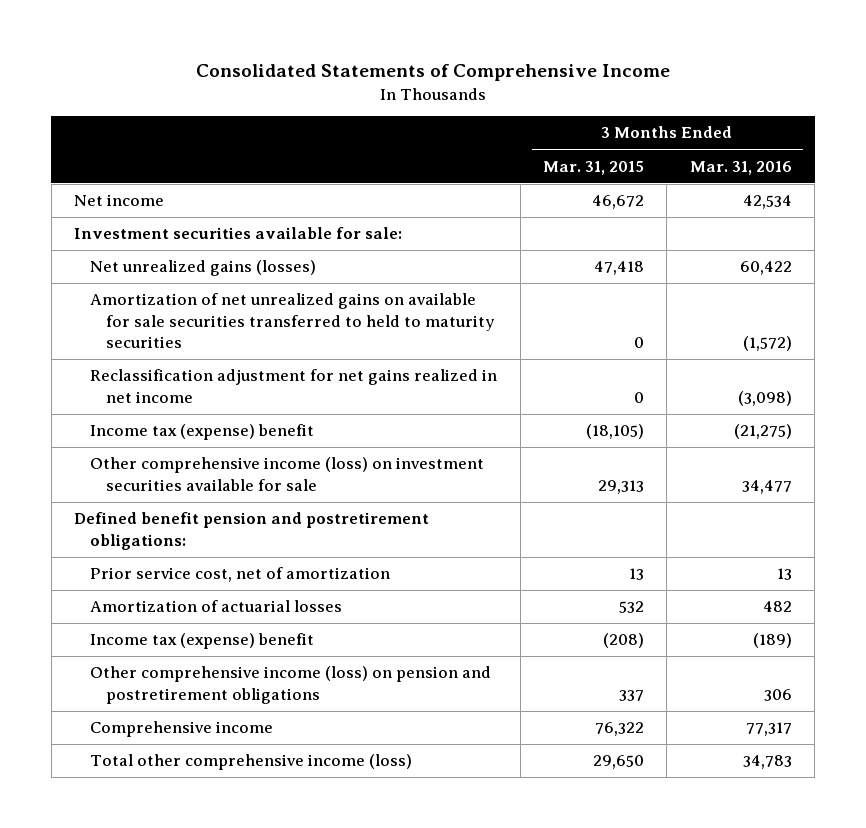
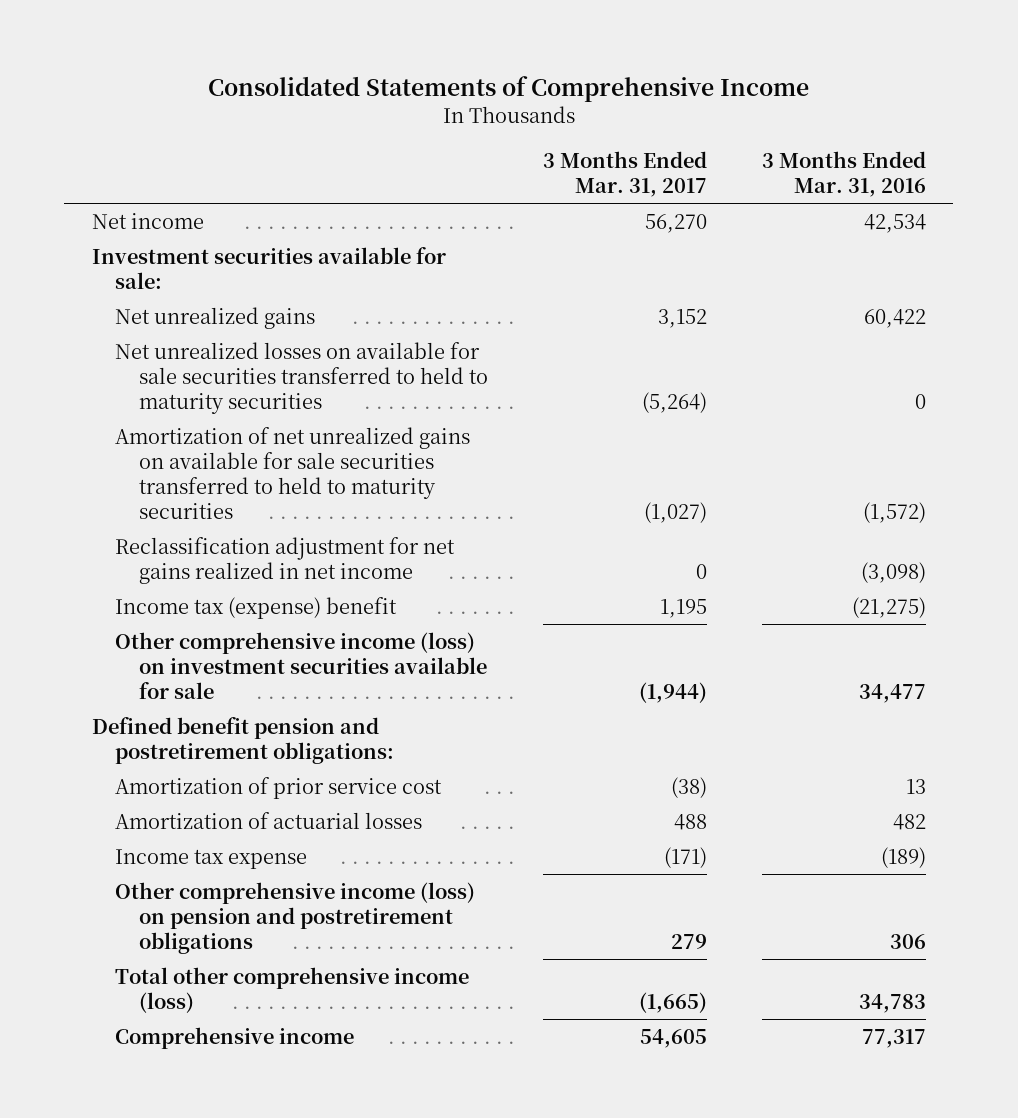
[542,160,644,175] Mar. 31, 2015 -> none
none -> [542,151,707,198] 3 Months Ended Mar. 31, 2017
[90,260,317,277] Net unrealized gains (losses) -> [115,306,316,329] Net unrealized gains
none -> [115,341,488,414] Net unrealized losses on available for sale securities transferred to held to maturity securities
[90,567,391,583] Prior service cost, net of amortization -> [115,776,443,799] Amortization of prior service cost
[90,633,315,650] Income tax (expense) benefit -> [115,848,308,869] Income tax expense
[90,721,274,738] Comprehensive income -> [115,1026,355,1049] Comprehensive income

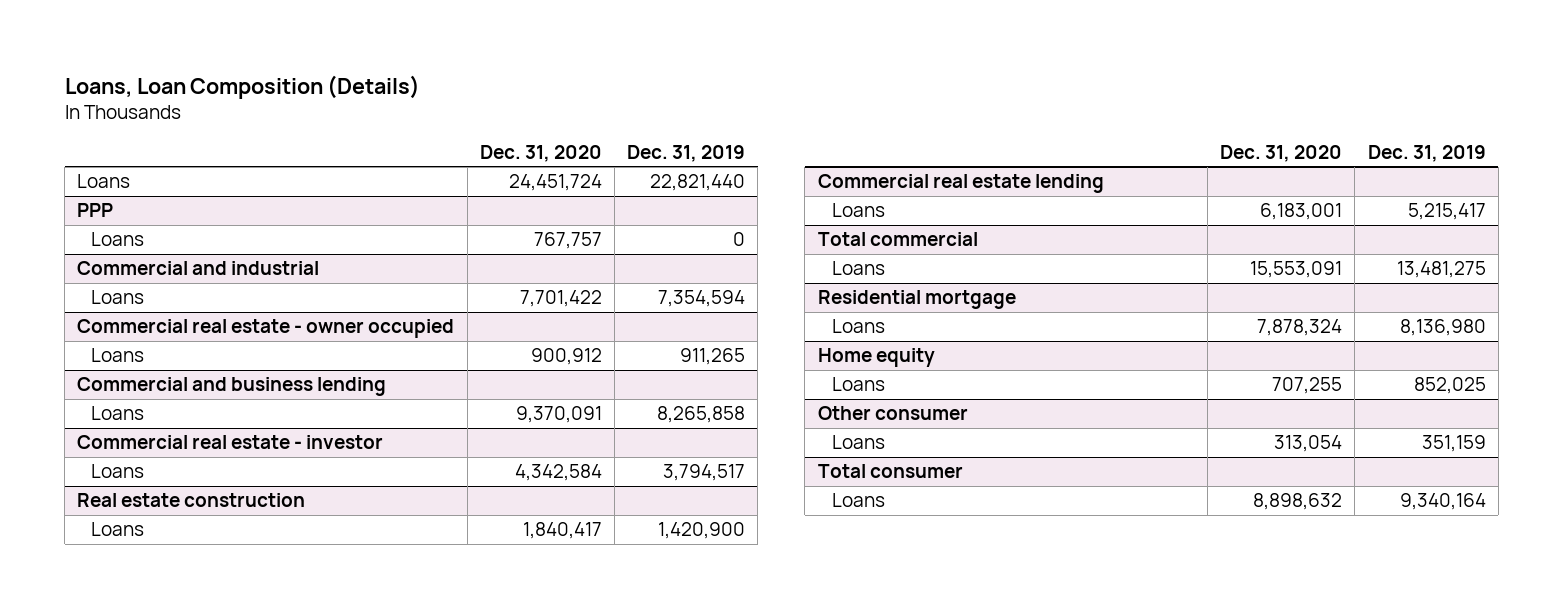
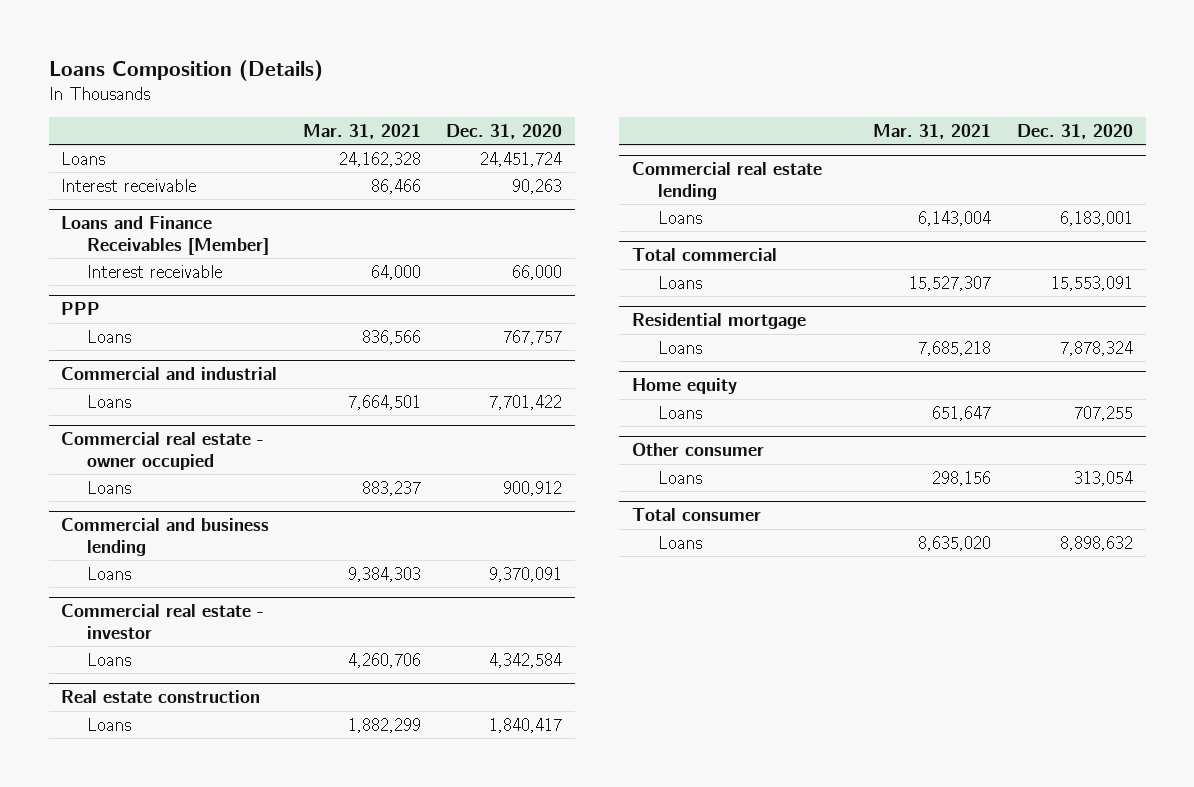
[64,74,420,99] Loans, Loan Composition (Details) -> [48,59,323,81] Loans Composition (Details)
[627,144,746,162] Dec. 31, 2019 -> none
none -> [302,123,421,139] Mar. 31, 2021
none -> [61,178,197,192] Interest receivable
none -> [61,216,270,255] Loans and Finance Receivables [Member]
none -> [87,264,223,278] Interest receivable

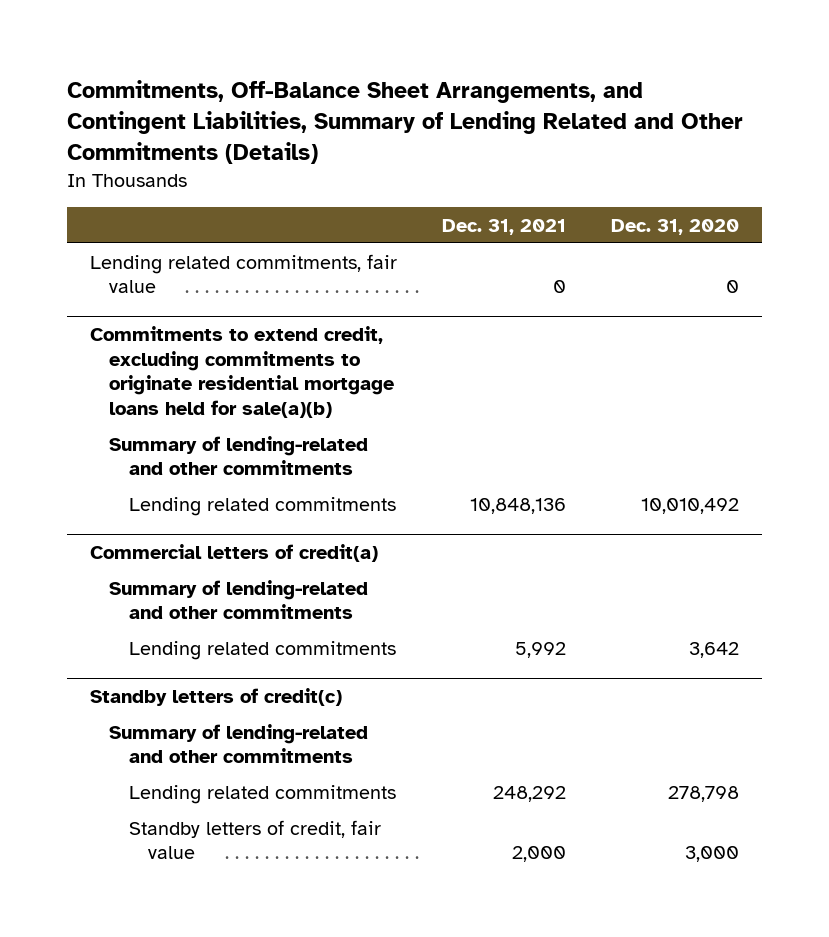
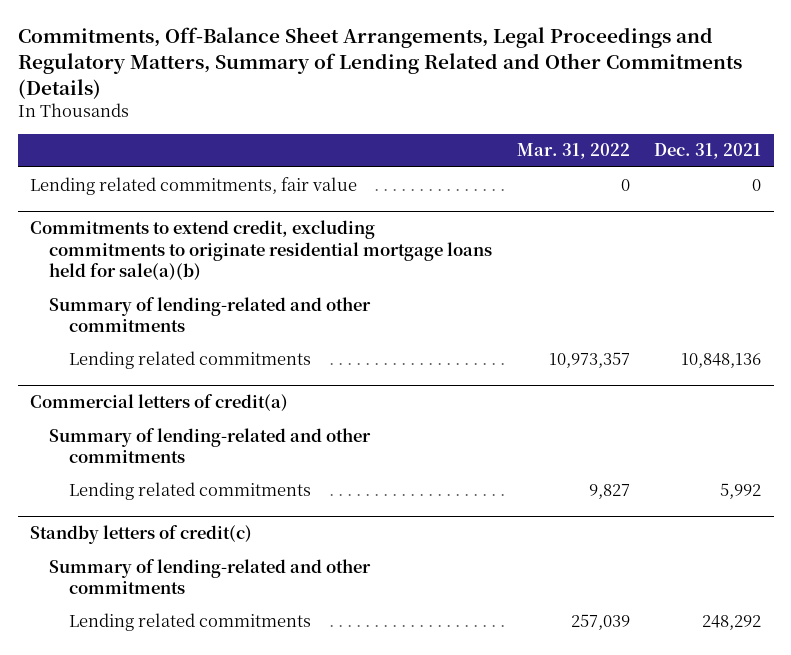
[66,80,743,165] Commitments, Off-Balance Sheet Arrangements, and Contingent Liabilities, Summary of Lending Related and Other Commitments (Details) -> [17,27,742,99] Commitments, Off-Balance Sheet Arrangements, Legal Proceedings and Regulatory Matters, Summary of Lending Related and Other Commitments (Details)
[611,218,740,235] Dec. 31, 2020 -> none
none -> [516,143,630,160] Mar. 31, 2022
[128,819,381,860] Standby letters of credit, fair value -> none

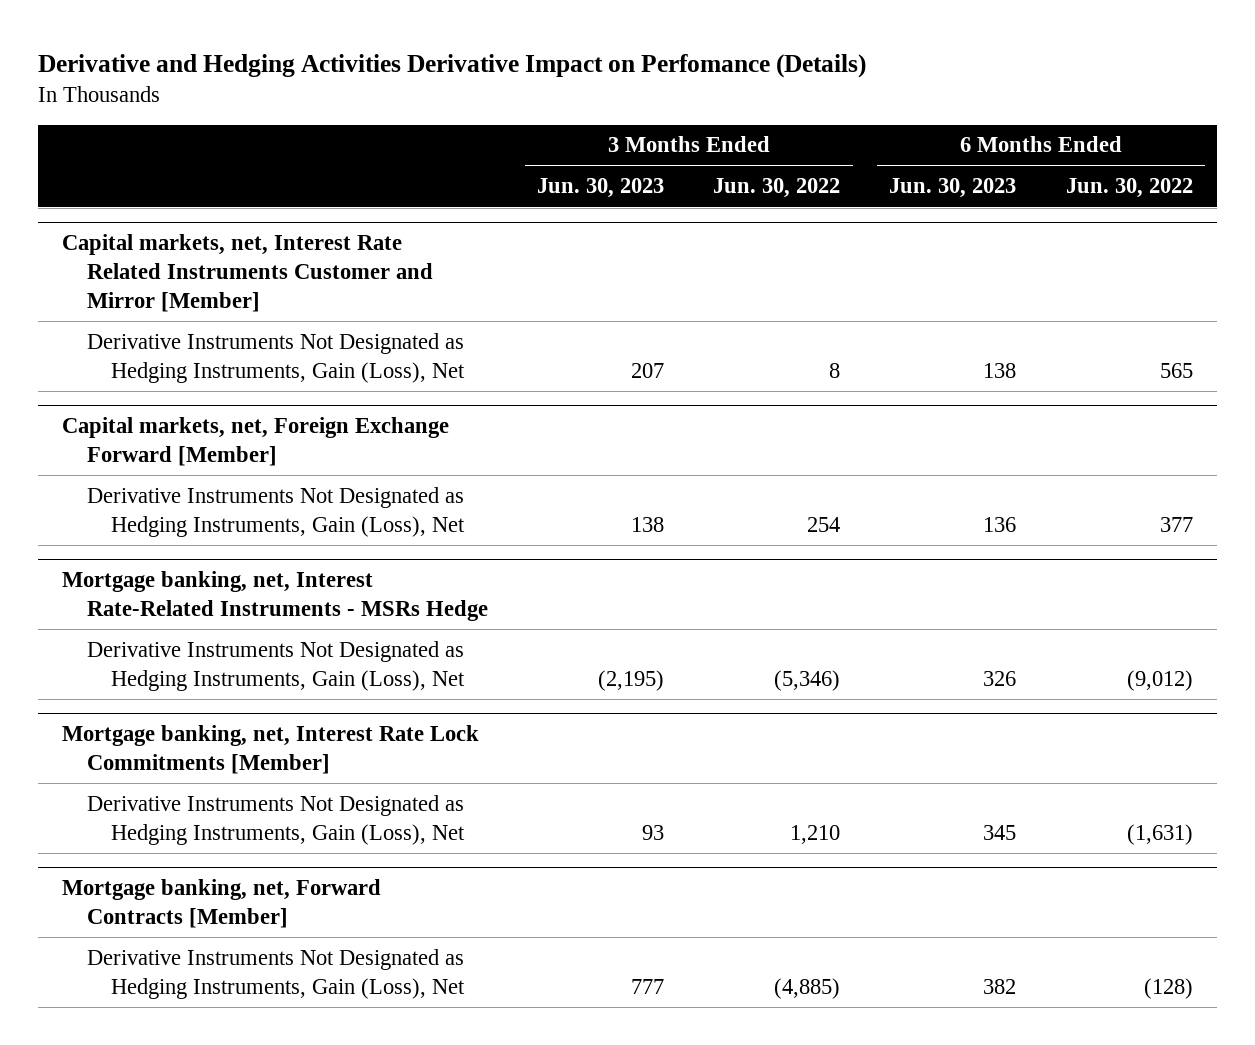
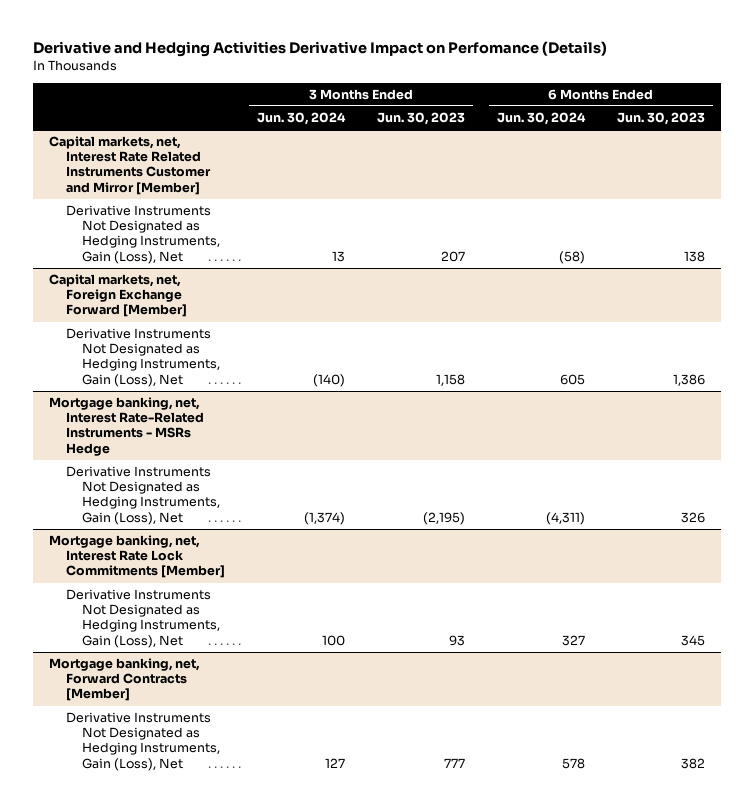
[713,178,841,199] Jun. 30, 2022 -> none
[1065,178,1193,199] Jun. 30, 2022 -> none
none -> [256,112,346,126] Jun. 30, 2024
none -> [496,112,586,126] Jun. 30, 2024
[631,516,665,532] 138 -> [435,373,465,386] 1,158
[983,516,1017,532] 136 -> [673,373,706,386] 1,386

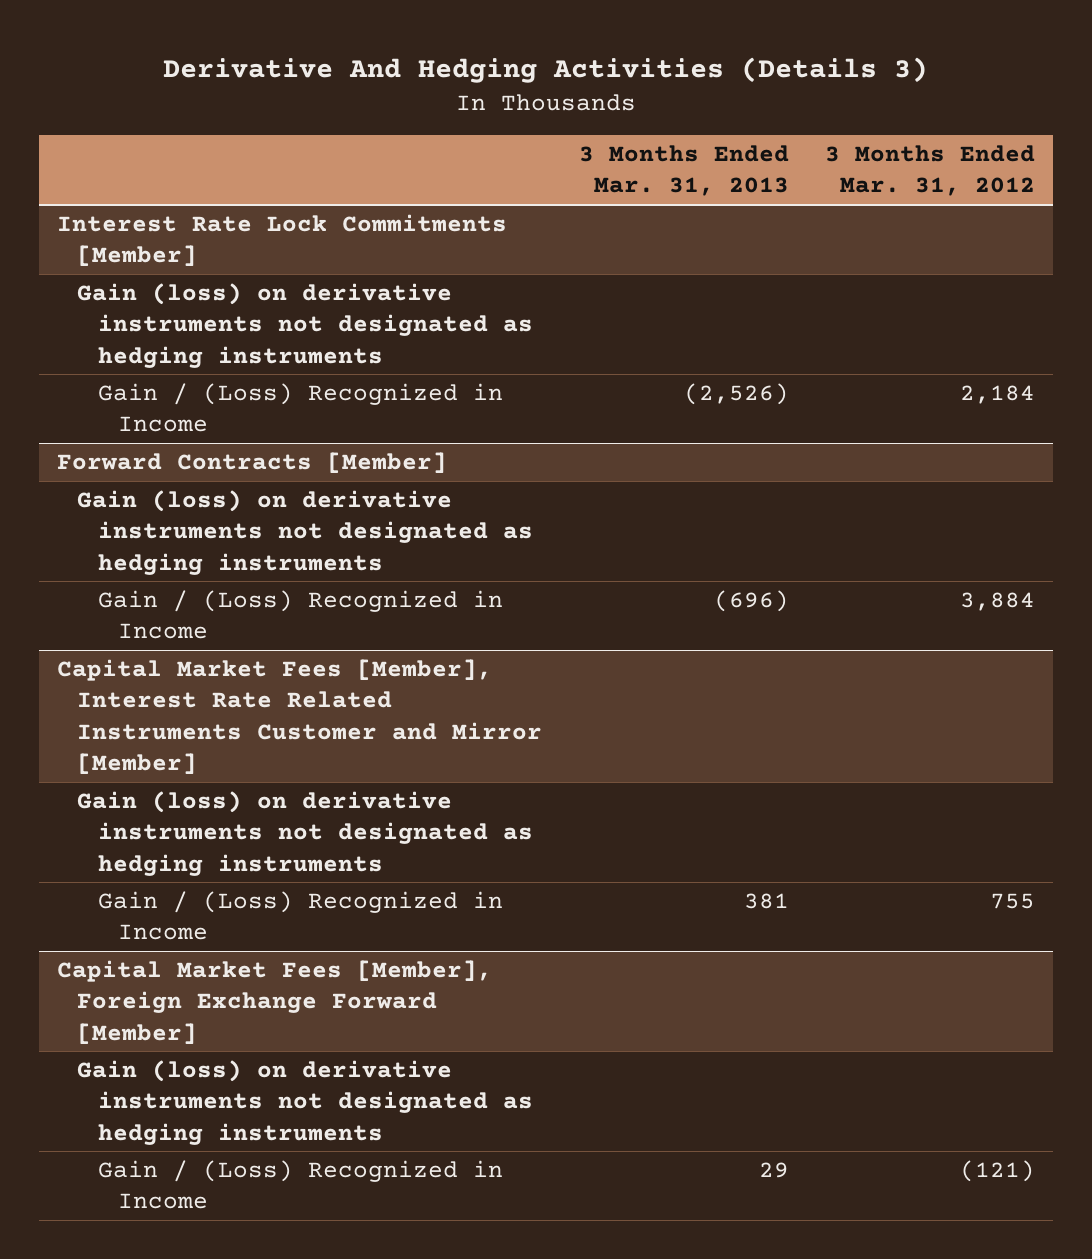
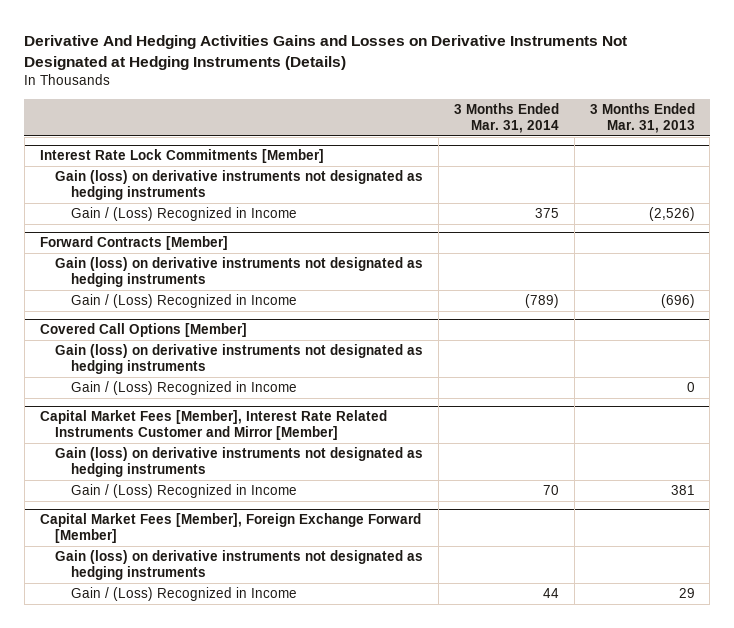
[162,57,928,84] Derivative And Hedging Activities (Details 3) -> [24,34,628,70] Derivative And Hedging Activities Gains and Losses on Derivative Instruments Not Designated at Hedging Instruments (Details)
[824,144,1035,197] 3 Months Ended Mar. 31, 2012 -> none
none -> [453,102,559,134] 3 Months Ended Mar. 31, 2014
none -> [39,323,247,338] Covered Call Options [Member]
none -> [55,343,424,375] Gain (loss) on derivative instruments not designated as hedging instruments
none -> [70,380,297,395] Gain / (Loss) Recognized in Income

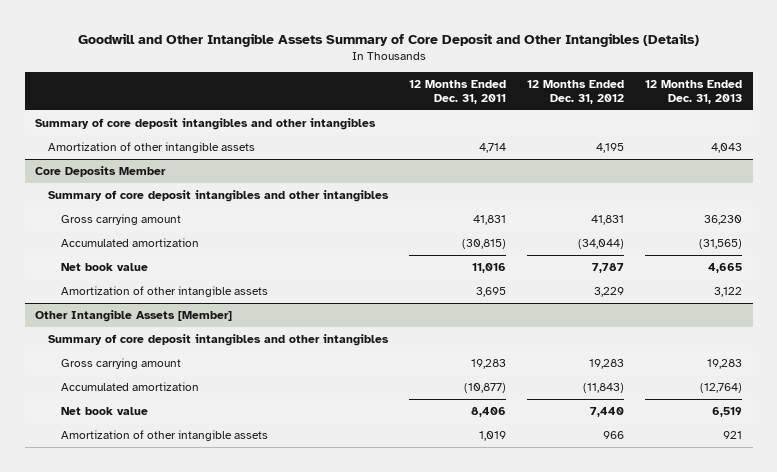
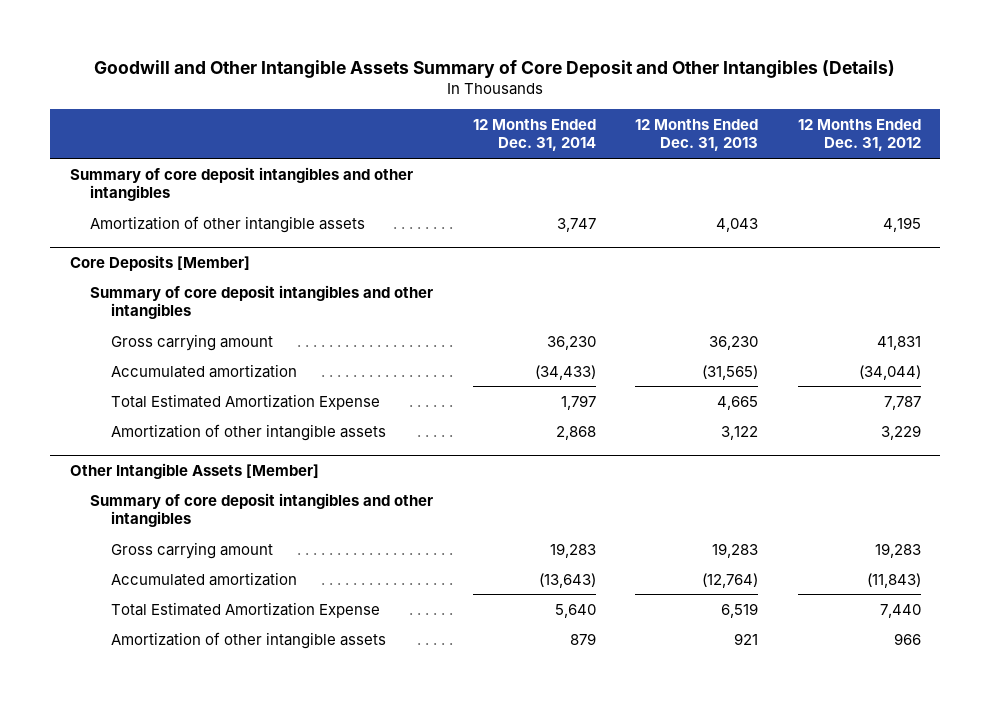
[409,79,507,105] 12 Months Ended Dec. 31, 2011 -> none
none -> [472,118,596,152] 12 Months Ended Dec. 31, 2014
[35,165,167,177] Core Deposits Member -> [70,254,251,271] Core Deposits [Member]
[60,262,148,271] Net book value -> [110,393,380,410] Total Estimated Amortization Expense
[60,406,148,415] Net book value -> [110,601,380,618] Total Estimated Amortization Expense

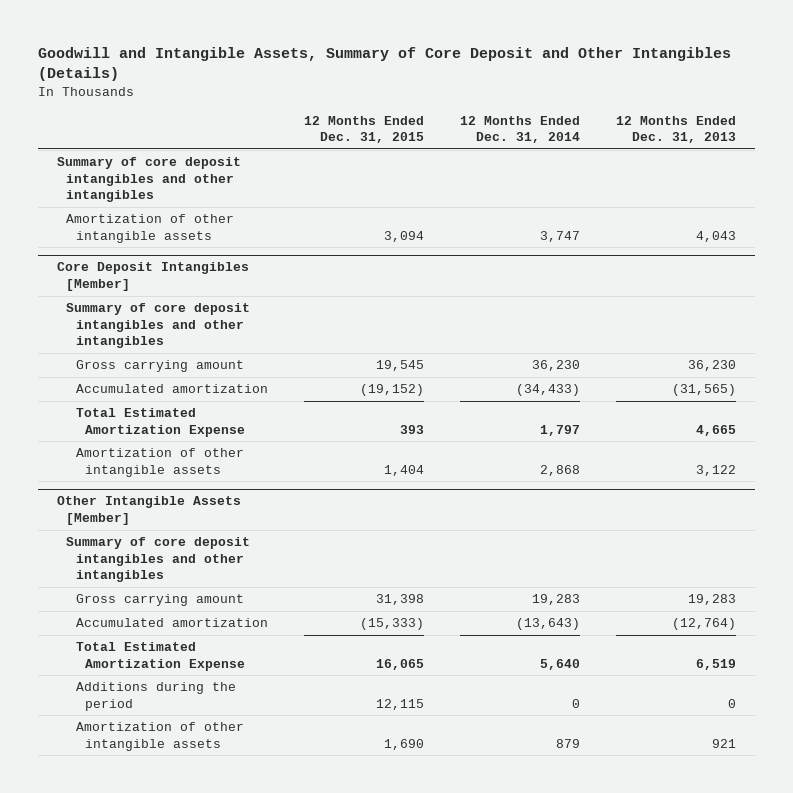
[94,59,896,78] Goodwill and Other Intangible Assets Summary of Core Deposit and Other Intangibles (Details) -> [38,47,732,82] Goodwill and Intangible Assets, Summary of Core Deposit and Other Intangibles (Details)
[797,118,921,152] 12 Months Ended Dec. 31, 2012 -> none
none -> [303,115,424,144] 12 Months Ended Dec. 31, 2015
[70,254,251,271] Core Deposits [Member] -> [56,262,249,292] Core Deposit Intangibles [Member]
none -> [75,682,236,711] Additions during the period

